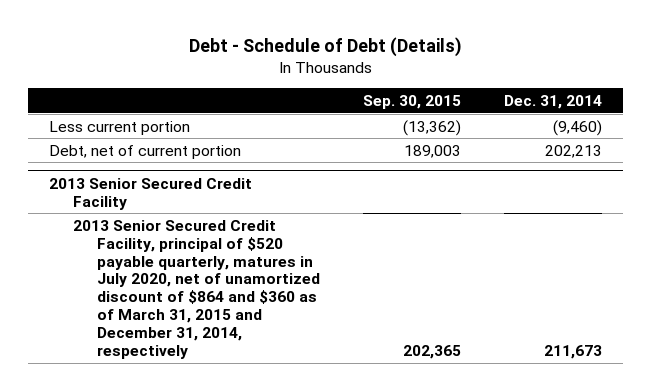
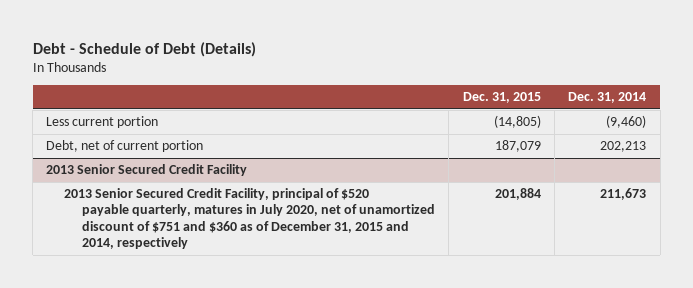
[362,95,461,110] Sep. 30, 2015 -> none
none -> [462,92,541,104] Dec. 31, 2015
[73,219,321,360] 2013 Senior Secured Credit Facility, principal of $520 payable quarterly, matures in July 2020, net of unamortized discount of $864 and $360 as of March 31, 2015 and December 31, 2014, respectively -> [64,188,436,250] 2013 Senior Secured Credit Facility, principal of $520 payable quarterly, matures in July 2020, net of unamortized discount of $751 and $360 as of December 31, 2015 and 2014, respectively

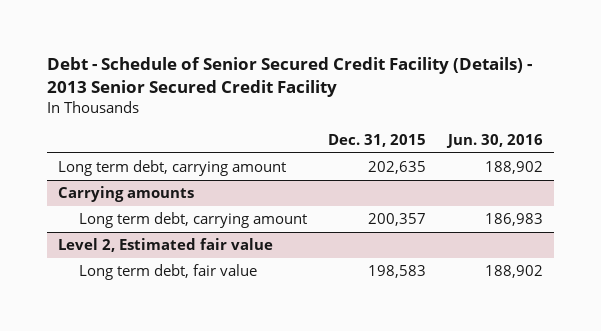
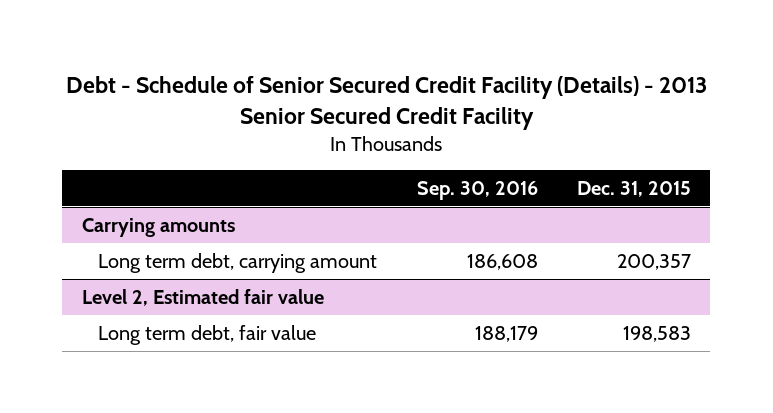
[445,134,543,149] Jun. 30, 2016 -> none
none -> [416,181,538,201] Sep. 30, 2016
[57,160,286,177] Long term debt, carrying amount -> none

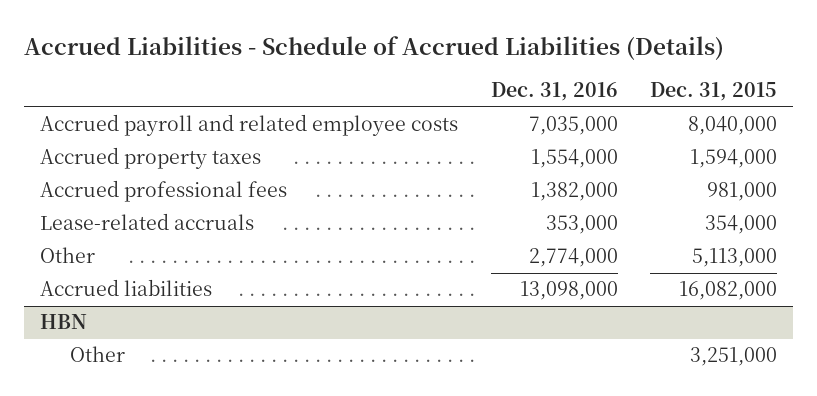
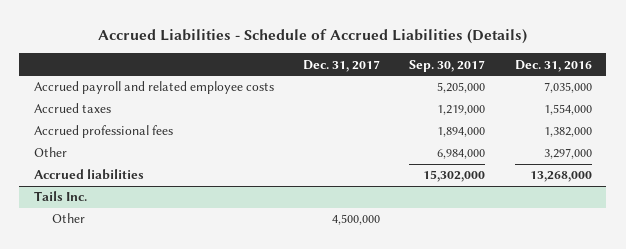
[649,82,777,102] Dec. 31, 2015 -> none
none -> [303,59,381,72] Dec. 31, 2017
none -> [409,59,486,72] Sep. 30, 2017
[40,147,262,170] Accrued property taxes -> [33,103,111,114] Accrued taxes
[40,213,255,231] Lease-related accruals -> none
[40,314,88,330] HBN -> none
[528,248,618,268] 2,774,000 -> [543,148,592,160] 3,297,000
[519,281,618,301] 13,098,000 -> [529,171,592,183] 13,268,000
none -> [33,191,87,202] Tails Inc.

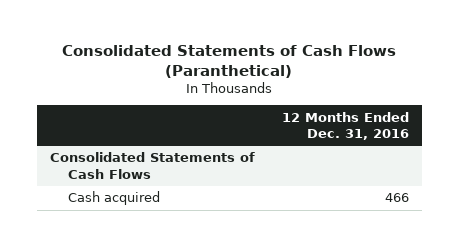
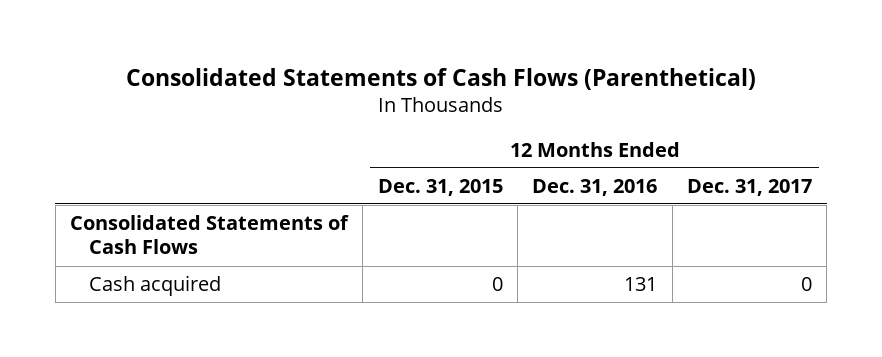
[62,45,397,78] Consolidated Statements of Cash Flows (Paranthetical) -> [126,67,757,90] Consolidated Statements of Cash Flows (Parenthetical)
none -> [377,178,503,196] Dec. 31, 2015
none -> [687,178,813,196] Dec. 31, 2017
[384,193,409,203] 466 -> [624,277,658,292] 131

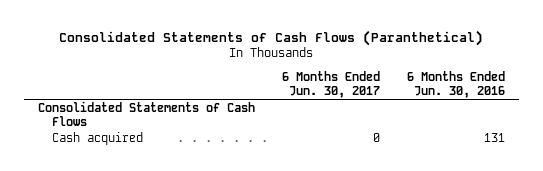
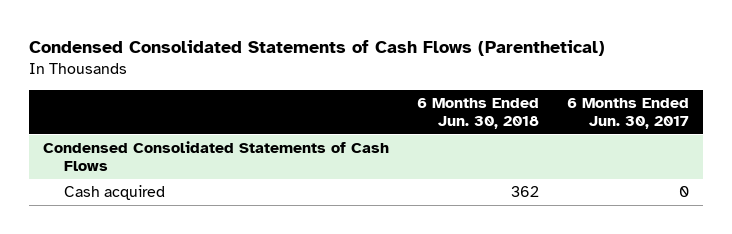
[59,29,484,46] Consolidated Statements of Cash Flows (Paranthetical) -> [29,40,606,57] Condensed Consolidated Statements of Cash Flows (Parenthetical)
[407,71,506,98] 6 Months Ended Jun. 30, 2016 -> none
none -> [417,98,540,130] 6 Months Ended Jun. 30, 2018
[37,101,255,126] Consolidated Statements of Cash Flows -> [43,141,390,172] Condensed Consolidated Statements of Cash Flows

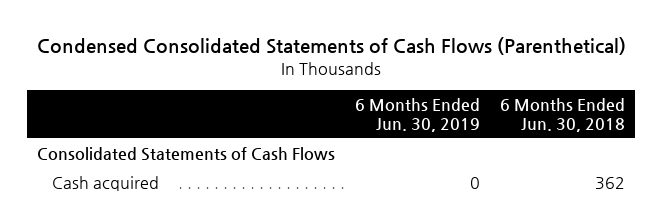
[567,98,690,130] 6 Months Ended Jun. 30, 2017 -> none
none -> [354,97,480,133] 6 Months Ended Jun. 30, 2019
[43,141,390,172] Condensed Consolidated Statements of Cash Flows -> [36,147,335,162] Consolidated Statements of Cash Flows

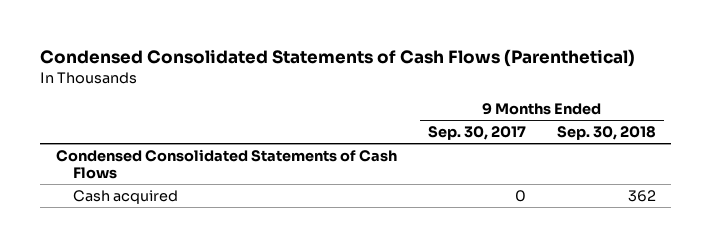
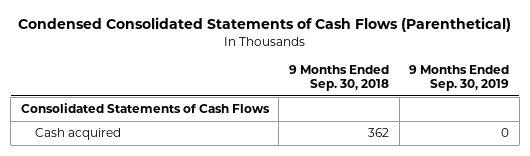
[427,126,526,141] Sep. 30, 2017 -> none
none -> [409,64,510,91] 9 Months Ended Sep. 30, 2019
[55,148,397,179] Condensed Consolidated Statements of Cash Flows -> [20,103,270,114] Consolidated Statements of Cash Flows

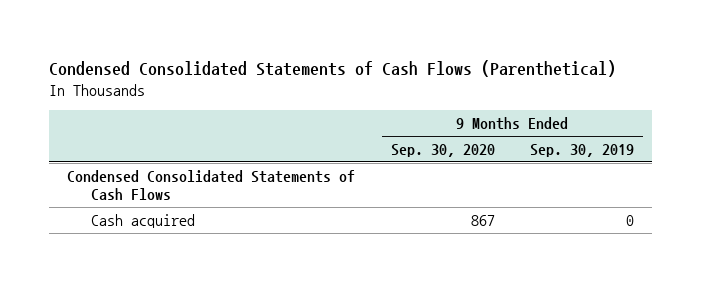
[288,64,389,91] 9 Months Ended Sep. 30, 2018 -> none
none -> [390,143,495,157] Sep. 30, 2020
[20,103,270,114] Consolidated Statements of Cash Flows -> [67,169,356,201] Condensed Consolidated Statements of Cash Flows

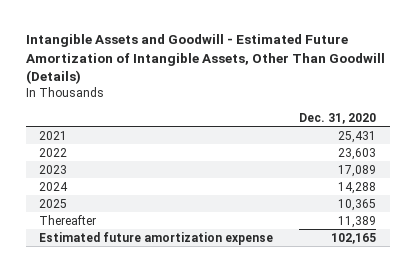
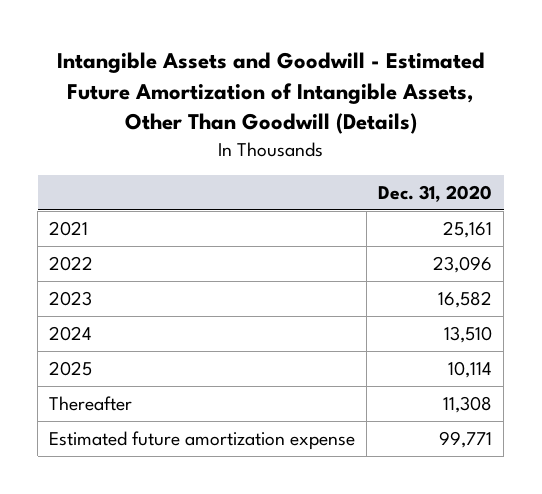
[338,130,377,143] 25,431 -> [443,220,493,238] 25,161
[338,147,377,160] 23,603 -> [433,255,493,273] 23,096
[338,164,377,177] 17,089 -> [438,290,493,308] 16,582
[338,181,377,194] 14,288 -> [444,325,493,343] 13,510
[338,198,377,211] 10,365 -> [448,360,493,378] 10,114
[338,215,377,228] 11,389 -> [443,395,493,413] 11,308
[331,232,377,244] 102,165 -> [439,430,493,448] 99,771

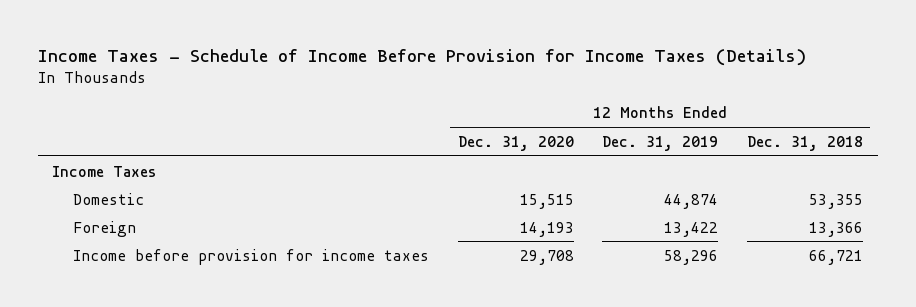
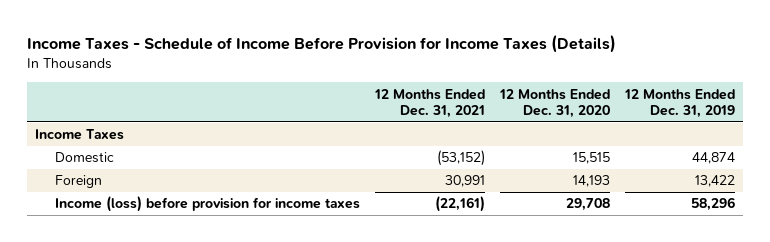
[747,135,864,151] Dec. 31, 2018 -> none
none -> [374,88,486,119] 12 Months Ended Dec. 31, 2021
[72,248,429,265] Income before provision for income taxes -> [55,196,361,213] Income (loss) before provision for income taxes

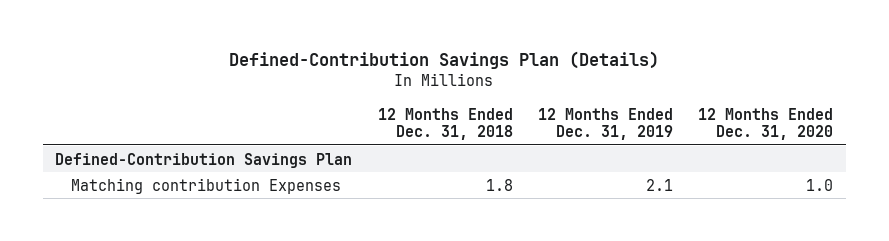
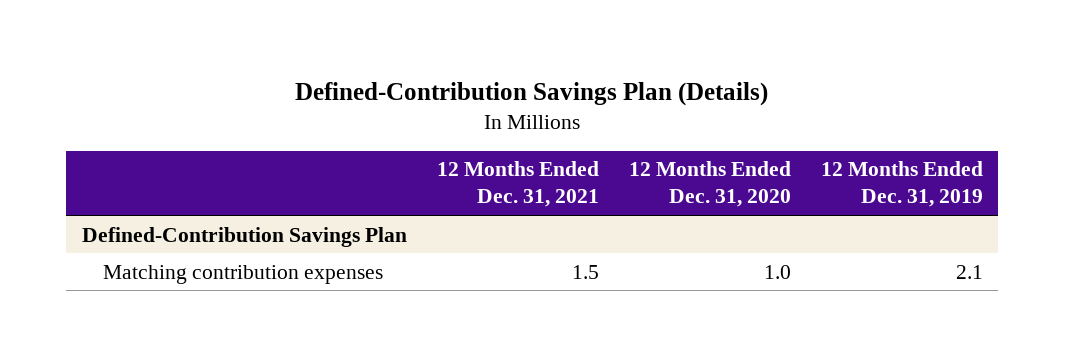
[377,107,513,141] 12 Months Ended Dec. 31, 2018 -> none
none -> [436,161,599,208] 12 Months Ended Dec. 31, 2021
[71,177,342,194] Matching contribution Expenses -> [103,264,384,284] Matching contribution expenses

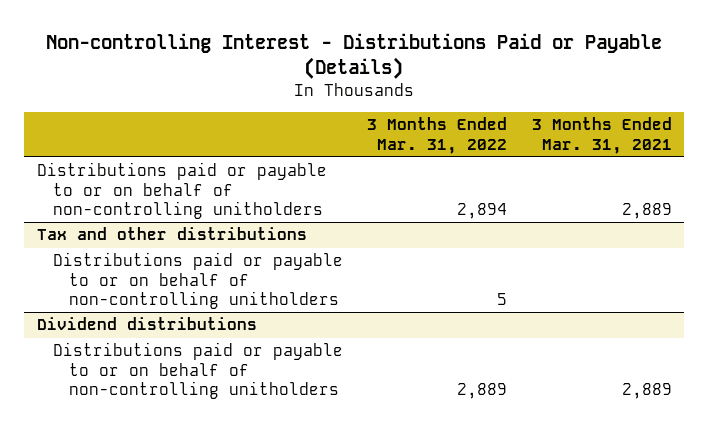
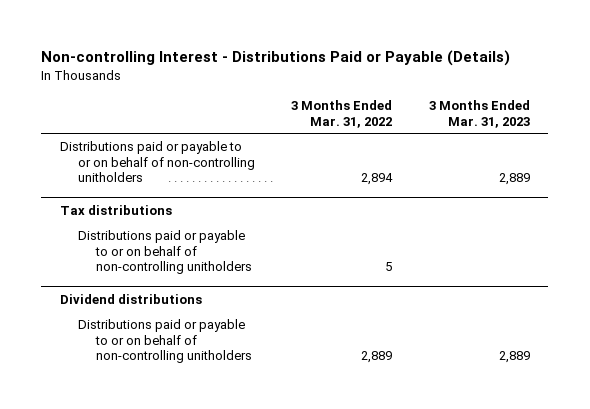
[531,117,672,154] 3 Months Ended Mar. 31, 2021 -> none
none -> [429,99,531,128] 3 Months Ended Mar. 31, 2023
[36,227,307,241] Tax and other distributions -> [59,204,172,215] Tax distributions

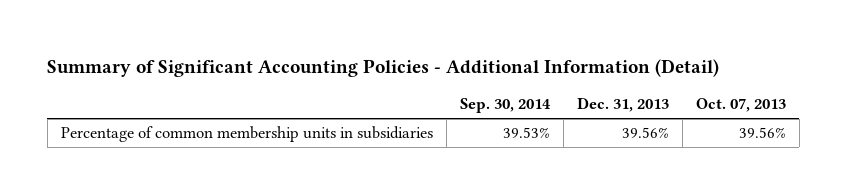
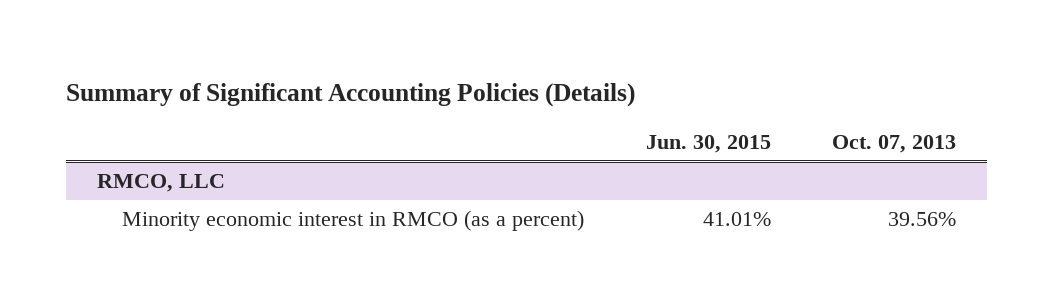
[47,59,720,78] Summary of Significant Accounting Policies - Additional Information (Detail) -> [66,82,636,107] Summary of Significant Accounting Policies (Details)
[459,98,551,114] Sep. 30, 2014 -> none
[576,97,669,113] Dec. 31, 2013 -> none
none -> [645,134,771,153] Jun. 30, 2015
none -> [97,174,226,193] RMCO, LLC
[60,126,433,143] Percentage of common membership units in subsidiaries -> [121,210,584,232] Minority economic interest in RMCO (as a percent)

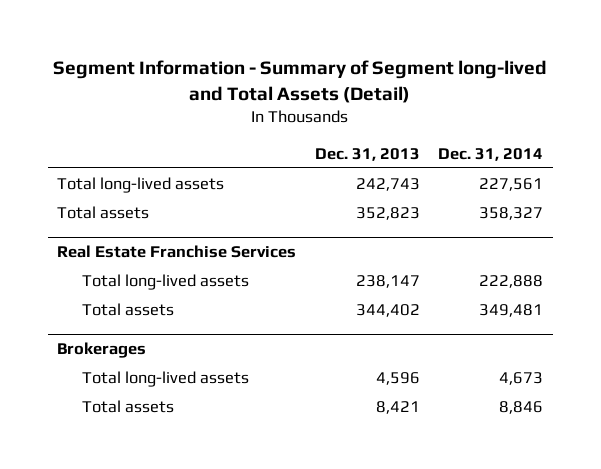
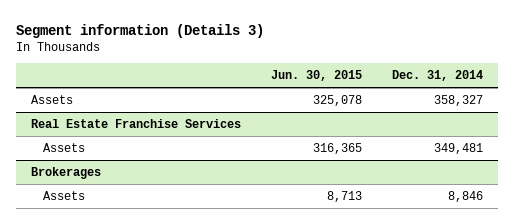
[53,59,548,103] Segment Information - Summary of Segment long-lived and Total Assets (Detail) -> [15,23,264,38] Segment information (Details 3)
[314,147,420,161] Dec. 31, 2013 -> none
none -> [271,70,363,82] Jun. 30, 2015
[57,176,225,193] Total long-lived assets -> none
[57,205,150,219] Total assets -> [30,94,73,104] Assets
[82,273,250,290] Total long-lived assets -> none
[82,302,175,316] Total assets -> [43,142,86,152] Assets
[82,370,250,387] Total long-lived assets -> none
[82,399,175,413] Total assets -> [43,190,86,200] Assets

